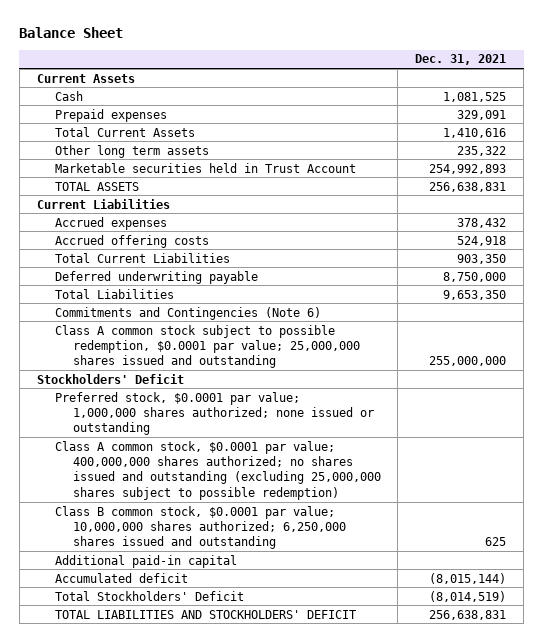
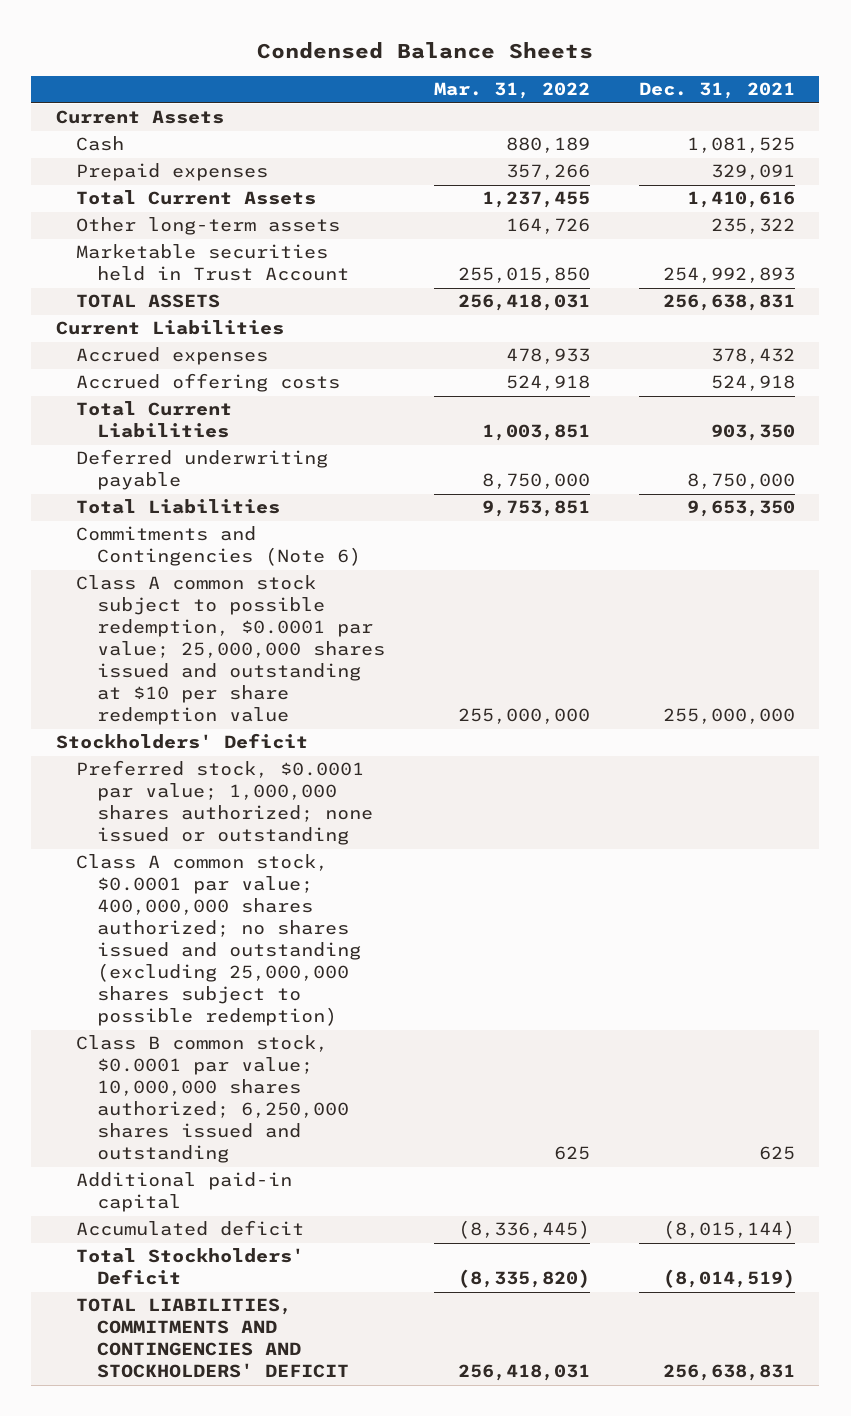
[19,26,124,38] Balance Sheet -> [257,42,594,60] Condensed Balance Sheets
none -> [433,82,590,100] Mar. 31, 2022
[54,144,209,158] Other long term assets -> [76,217,341,236] Other long-term assets
[54,324,360,369] Class A common stock subject to possible redemption, $0.0001 par value; 25,000,000 shares issued and outstanding -> [76,575,386,726] Class A common stock subject to possible redemption, $0.0001 par value; 25,000,000 shares issued and outstanding at $10 per share redemption value
[54,609,356,619] TOTAL LIABILITIES AND STOCKHOLDERS' DEFICIT -> [76,1298,350,1379] TOTAL LIABILITIES, COMMITMENTS AND CONTINGENCIES AND STOCKHOLDERS' DEFICIT

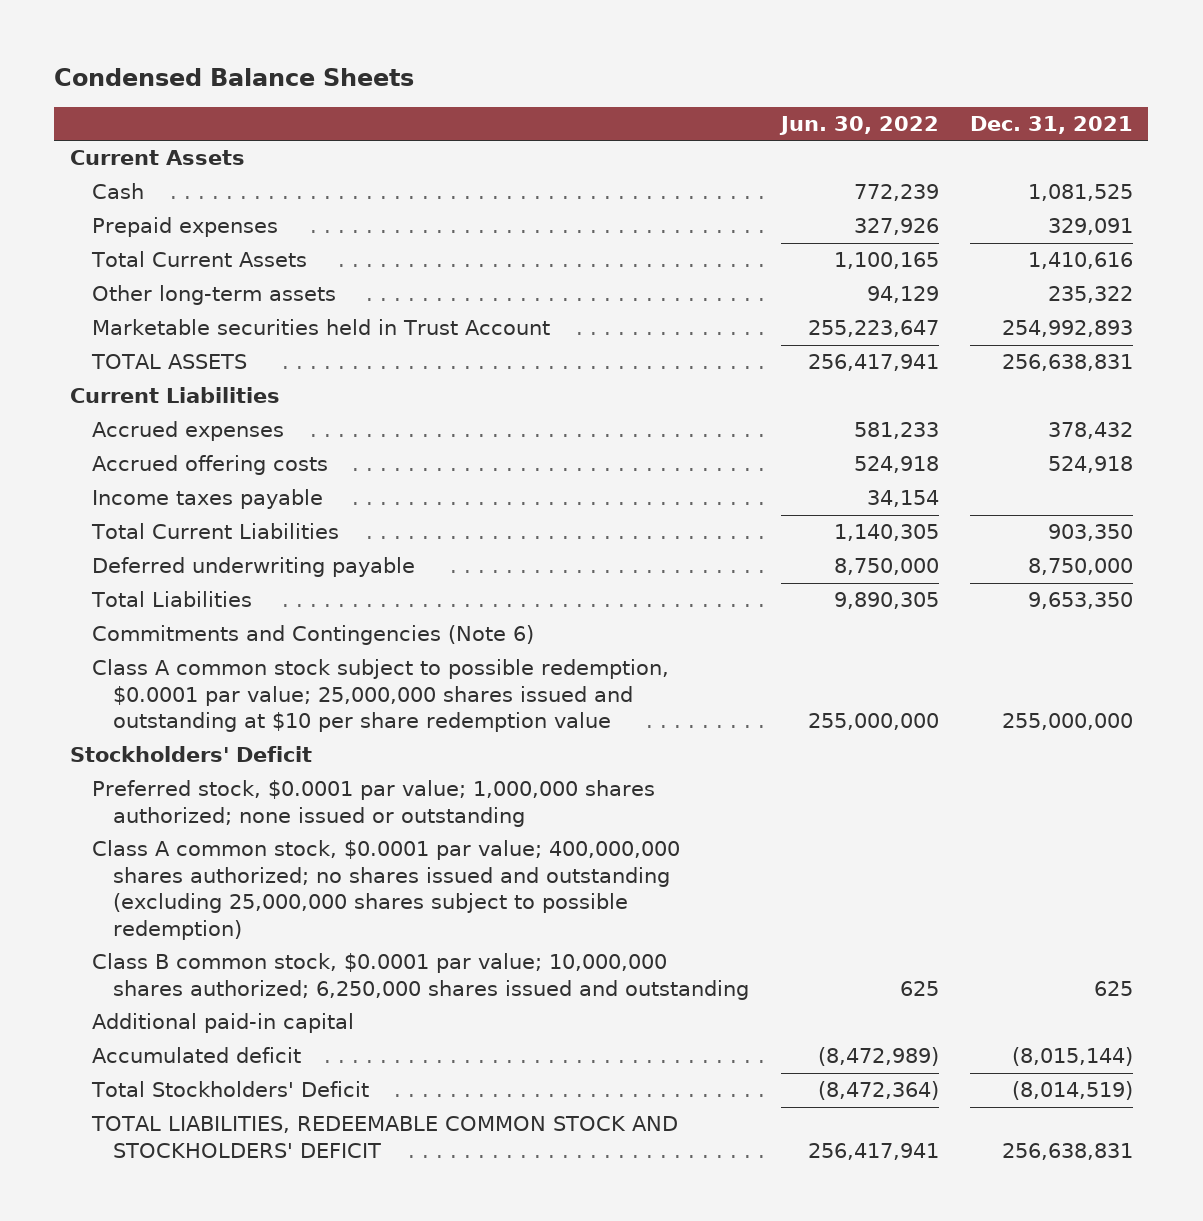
[433,82,590,100] Mar. 31, 2022 -> none
none -> [778,116,939,136] Jun. 30, 2022
none -> [91,489,323,510] Income taxes payable
[76,1298,350,1379] TOTAL LIABILITIES, COMMITMENTS AND CONTINGENCIES AND STOCKHOLDERS' DEFICIT -> [90,1116,678,1158] TOTAL LIABILITIES, REDEEMABLE COMMON STOCK AND STOCKHOLDERS' DEFICIT

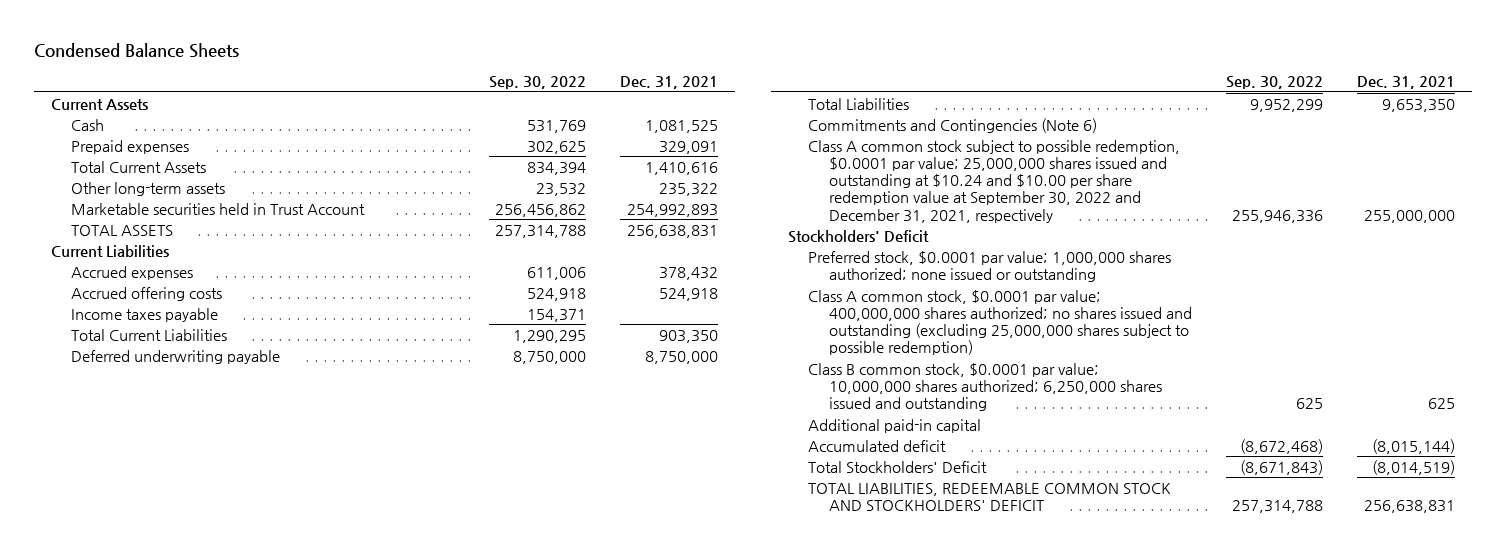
[778,116,939,136] Jun. 30, 2022 -> none
none -> [488,76,586,90] Sep. 30, 2022
[91,659,669,733] Class A common stock subject to possible redemption, $0.0001 par value; 25,000,000 shares issued and outstanding at $10 per share redemption value -> [808,139,1181,223] Class A common stock subject to possible redemption, $0.0001 par value; 25,000,000 shares issued and outstanding at $10.24 and $10.00 per share redemption value at September 30, 2022 and December 31, 2021, respectively

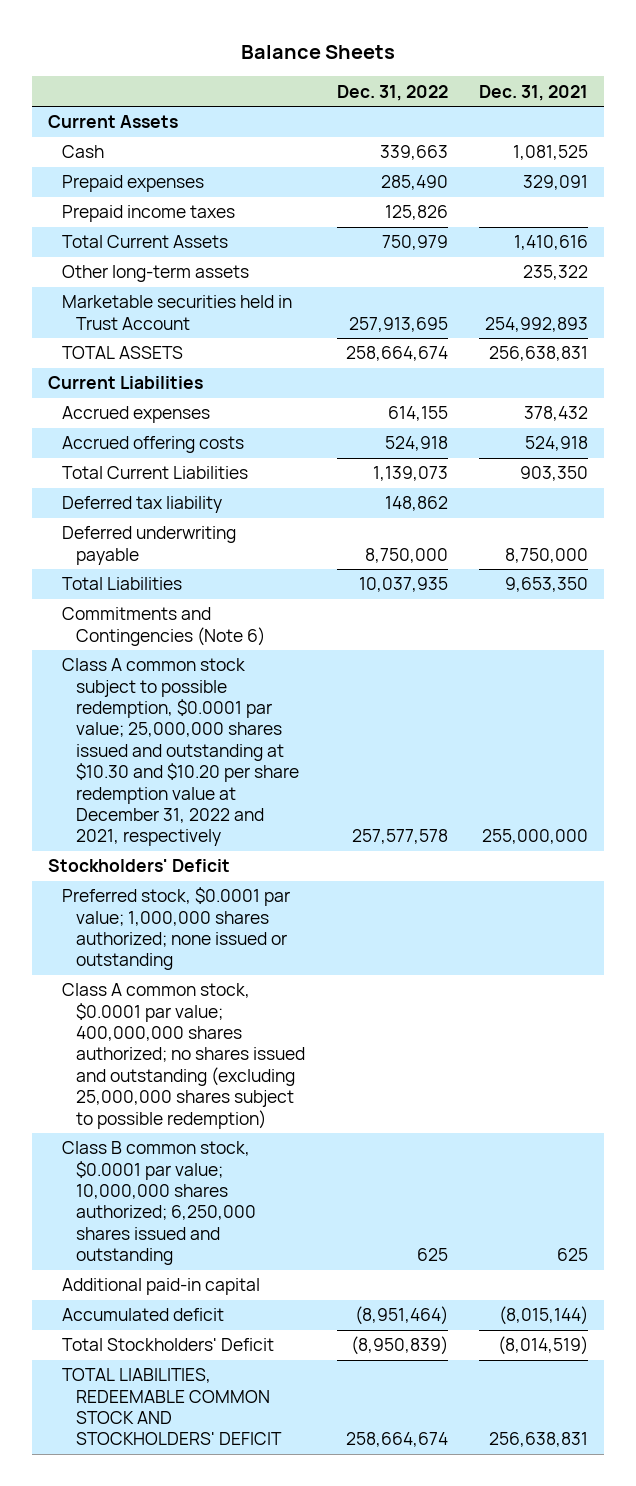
[33,43,239,59] Condensed Balance Sheets -> [240,45,395,60] Balance Sheets
[488,76,586,90] Sep. 30, 2022 -> none
none -> [336,84,448,101] Dec. 31, 2022
none -> [61,205,235,223] Prepaid income taxes
[71,307,219,322] Income taxes payable -> none
none -> [61,496,222,514] Deferred tax liability
[808,139,1181,223] Class A common stock subject to possible redemption, $0.0001 par value; 25,000,000 shares issued and outstanding at $10.24 and $10.00 per share redemption value at September 30, 2022 and December 31, 2021, respectively -> [61,658,299,847] Class A common stock subject to possible redemption, $0.0001 par value; 25,000,000 shares issued and outstanding at $10.30 and $10.20 per share redemption value at December 31, 2022 and 2021, respectively

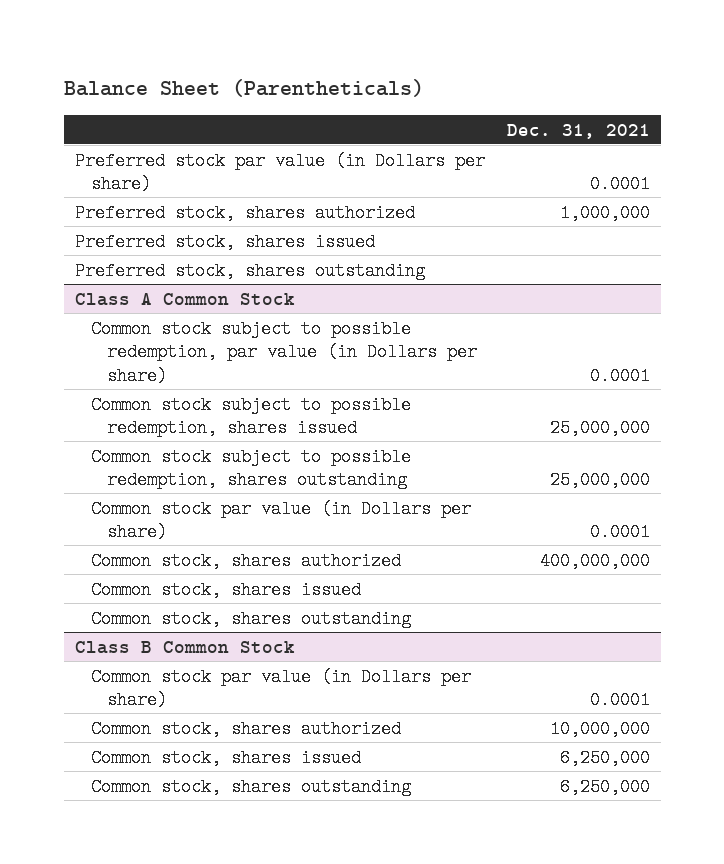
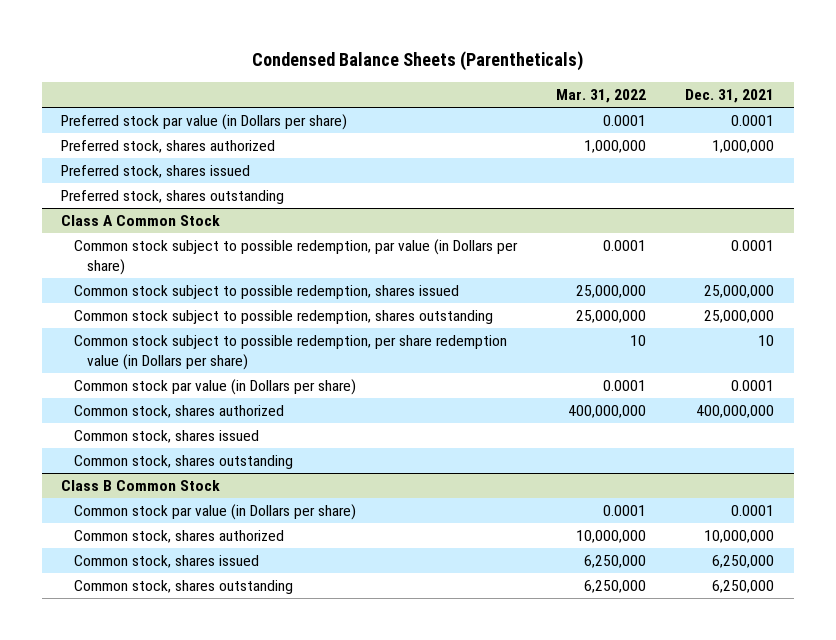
[63,78,424,97] Balance Sheet (Parentheticals) -> [251,51,583,72] Condensed Balance Sheets (Parentheticals)
none -> [556,89,647,104] Mar. 31, 2022
none -> [74,335,508,370] Common stock subject to possible redemption, per share redemption value (in Dollars per share)

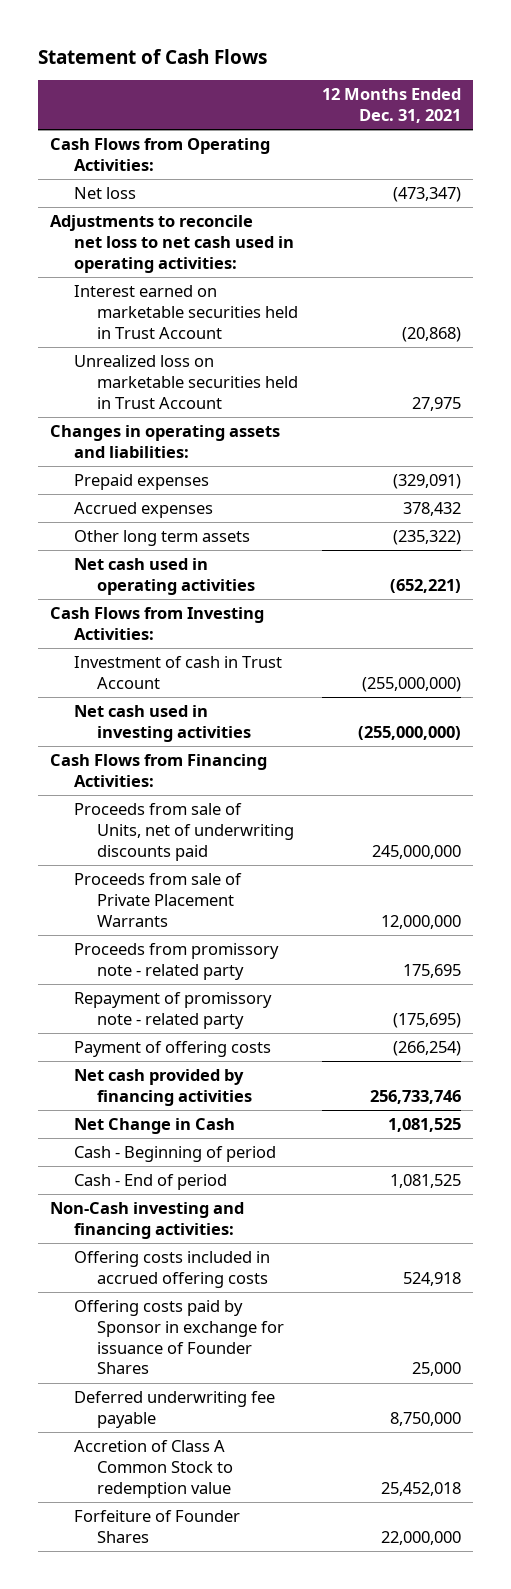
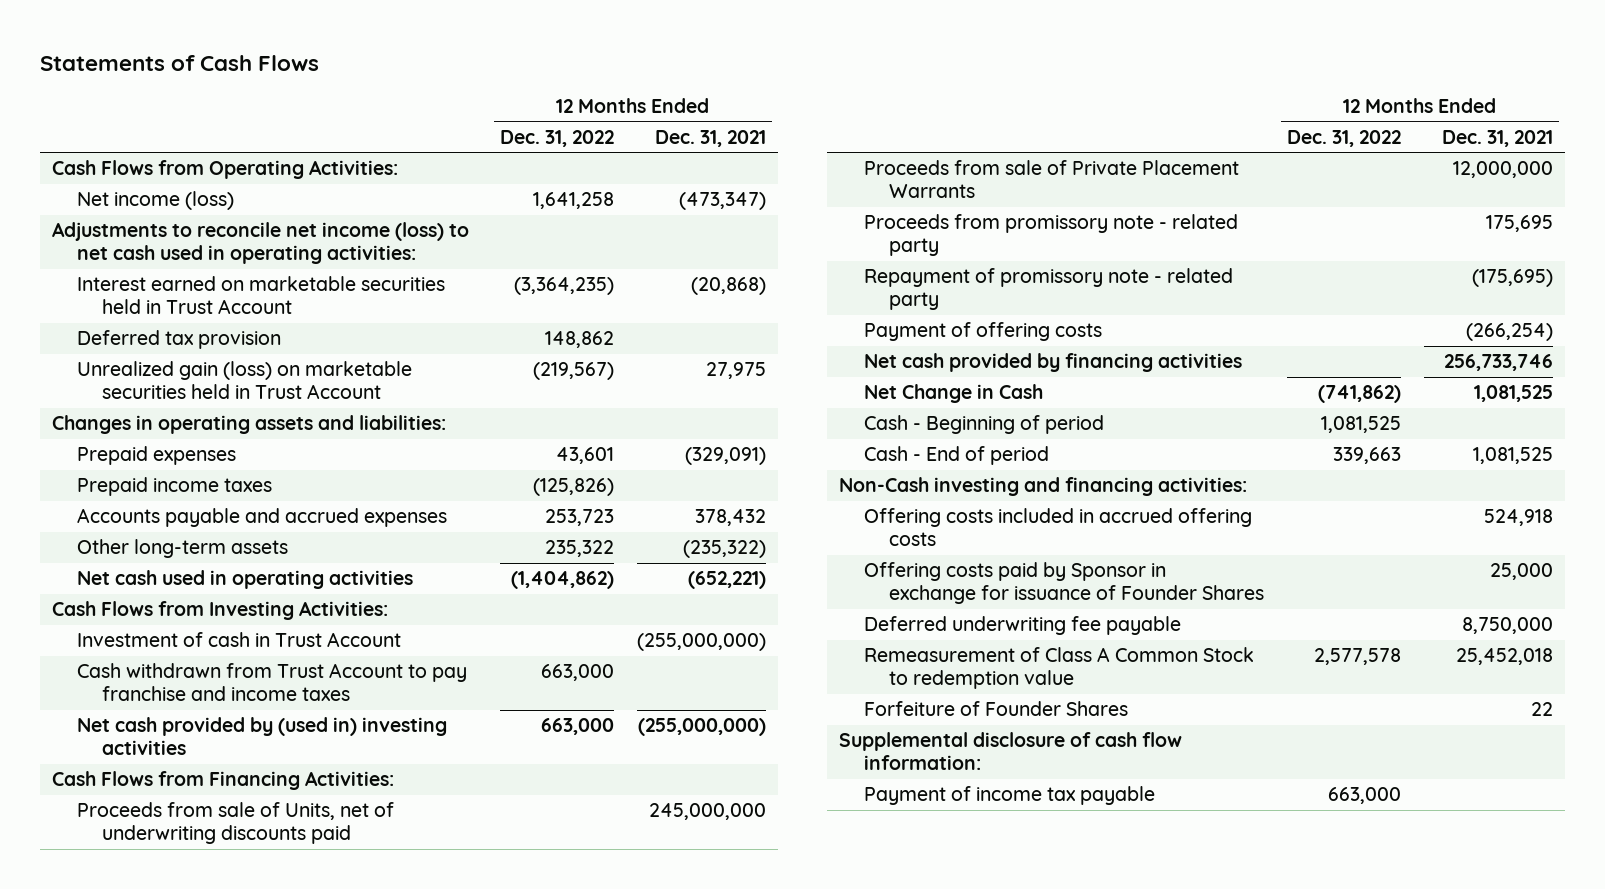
[38,48,268,64] Statement of Cash Flows -> [40,54,320,71] Statements of Cash Flows
none -> [499,130,614,148] Dec. 31, 2022
[73,187,136,200] Net loss -> [76,191,234,211] Net income (loss)
[49,215,294,273] Adjustments to reconcile net loss to net cash used in operating activities: -> [51,222,469,265] Adjustments to reconcile net income (loss) to net cash used in operating activities:
none -> [76,330,281,350] Deferred tax provision
[73,355,299,409] Unrealized loss on marketable securities held in Trust Account -> [76,361,412,400] Unrealized gain (loss) on marketable securities held in Trust Account
none -> [76,477,272,497] Prepaid income taxes
[73,502,213,519] Accrued expenses -> [76,508,447,528] Accounts payable and accrued expenses
[73,530,250,547] Other long term assets -> [76,539,288,559] Other long-term assets
none -> [76,663,467,702] Cash withdrawn from Trust Account to pay franchise and income taxes
[73,705,252,742] Net cash used in investing activities -> [76,717,447,756] Net cash provided by (used in) investing activities
[73,1440,234,1498] Accretion of Class A Common Stock to redemption value -> [863,647,1254,690] Remeasurement of Class A Common Stock to redemption value
[380,1530,461,1545] 22,000,000 -> [1531,702,1554,717] 22
none -> [839,732,1183,771] Supplemental disclosure of cash flow information:
none -> [863,786,1155,806] Payment of income tax payable

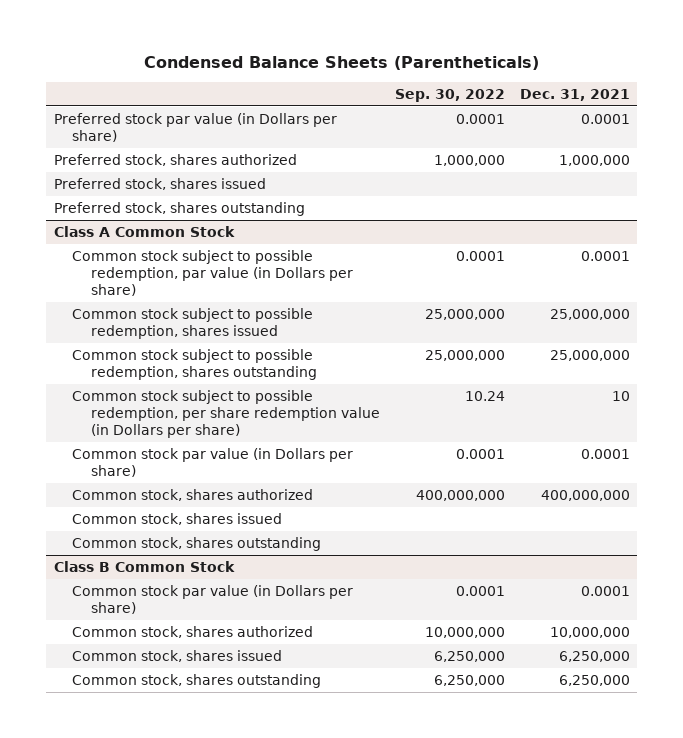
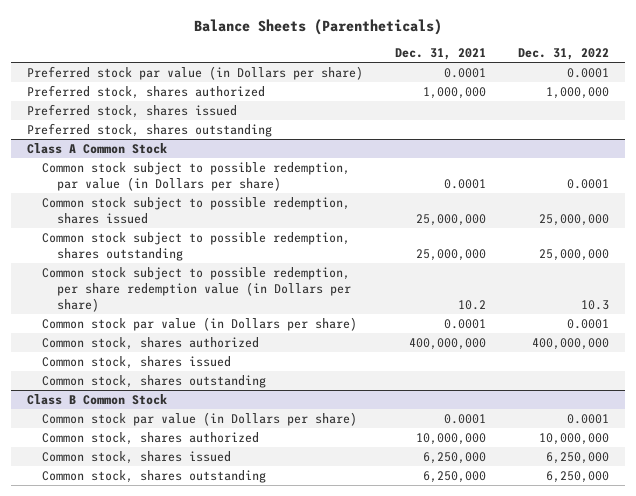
[143,55,539,70] Condensed Balance Sheets (Parentheticals) -> [194,18,443,35] Balance Sheets (Parentheticals)
[394,88,505,102] Sep. 30, 2022 -> none
none -> [518,48,610,61] Dec. 31, 2022
[611,390,630,401] 10 -> [458,300,487,311] 10.2

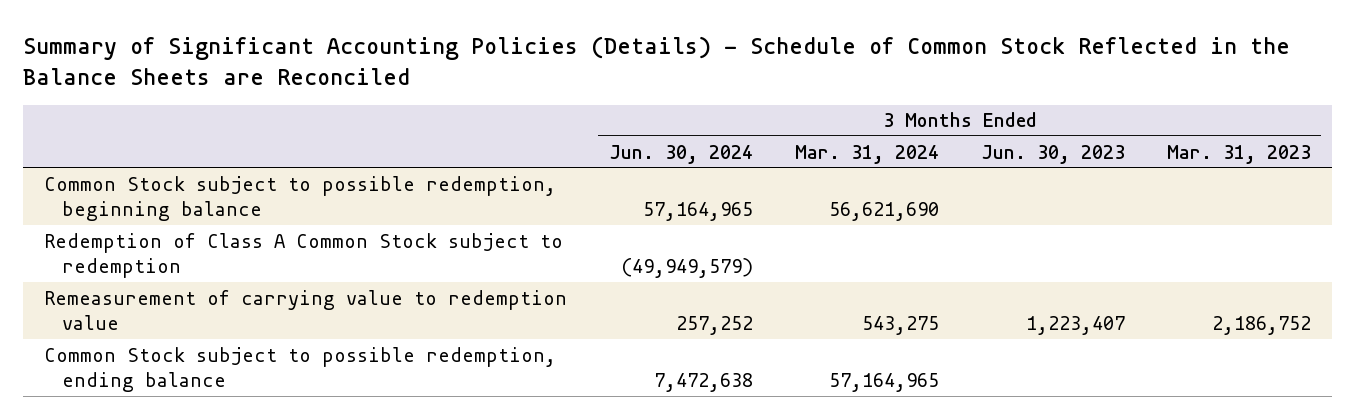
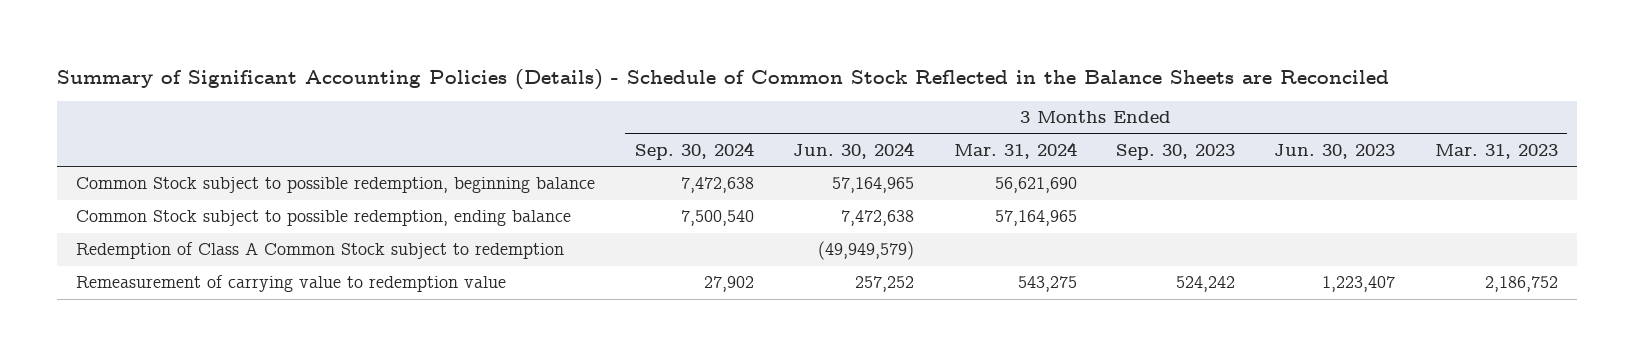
none -> [634,141,754,160] Sep. 30, 2024
none -> [1115,143,1235,160] Sep. 30, 2023
[43,346,556,392] Common Stock subject to possible redemption, ending balance -> [76,210,572,227] Common Stock subject to possible redemption, ending balance

